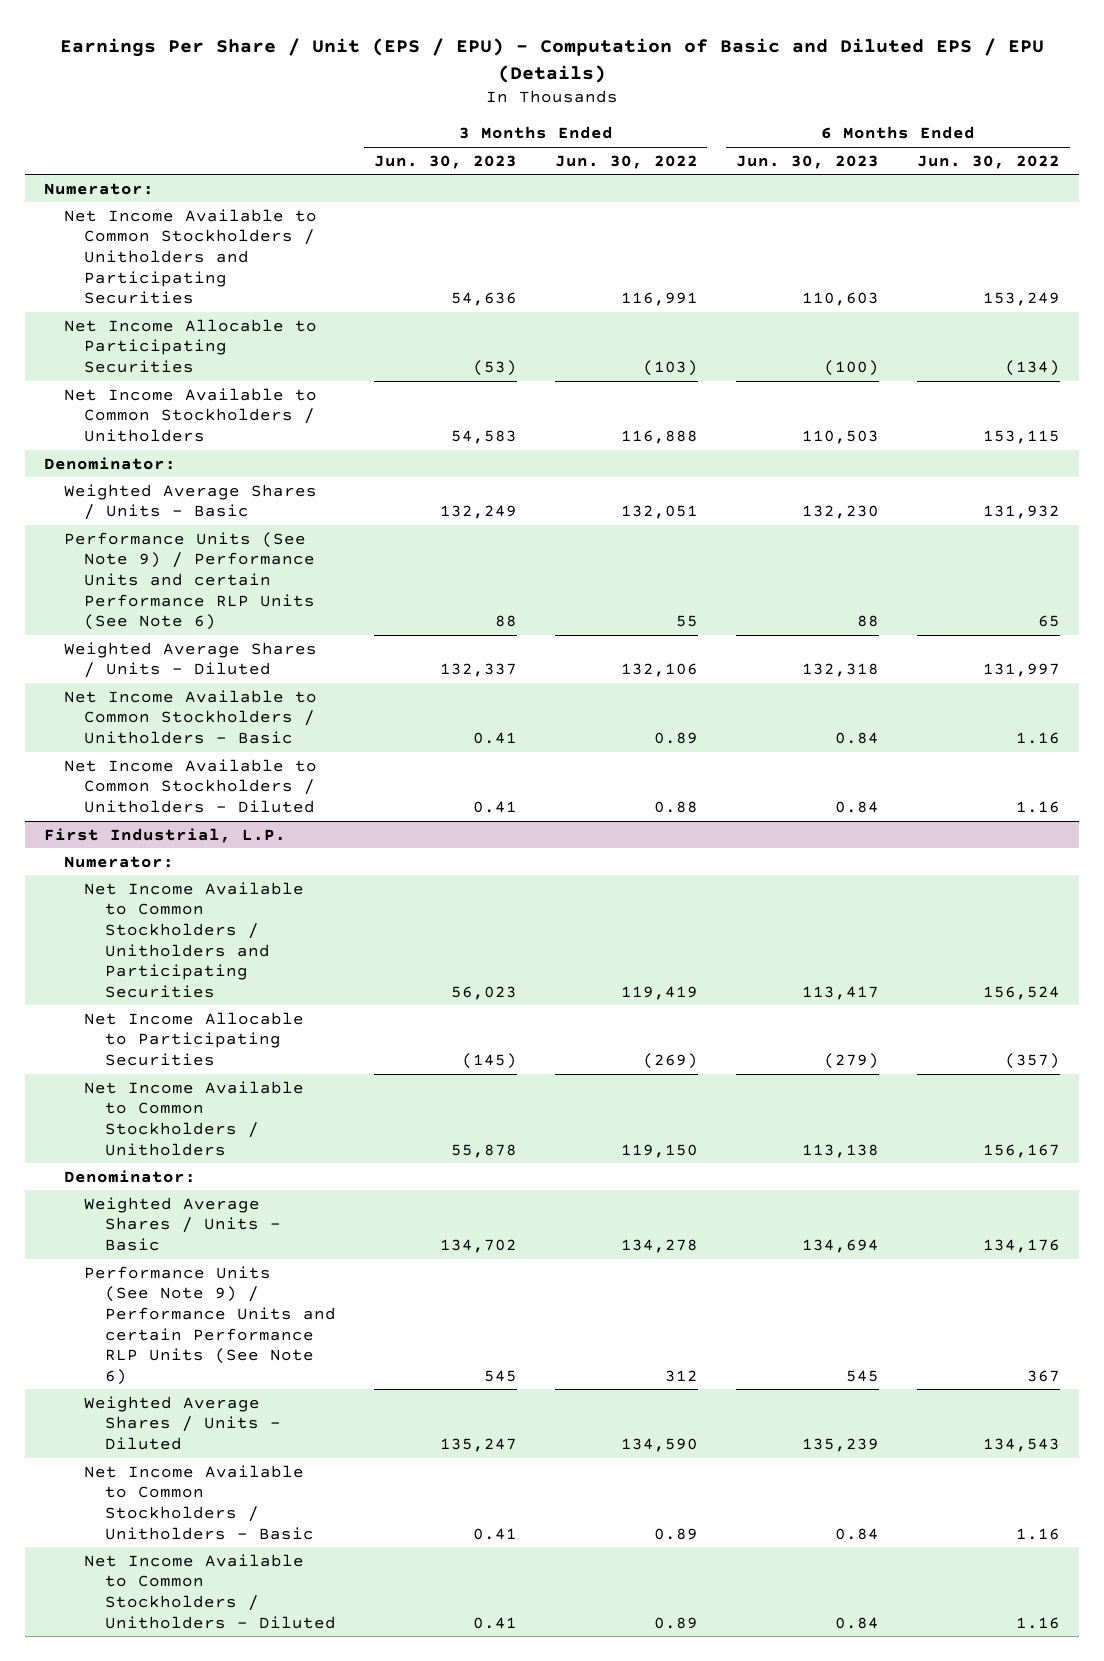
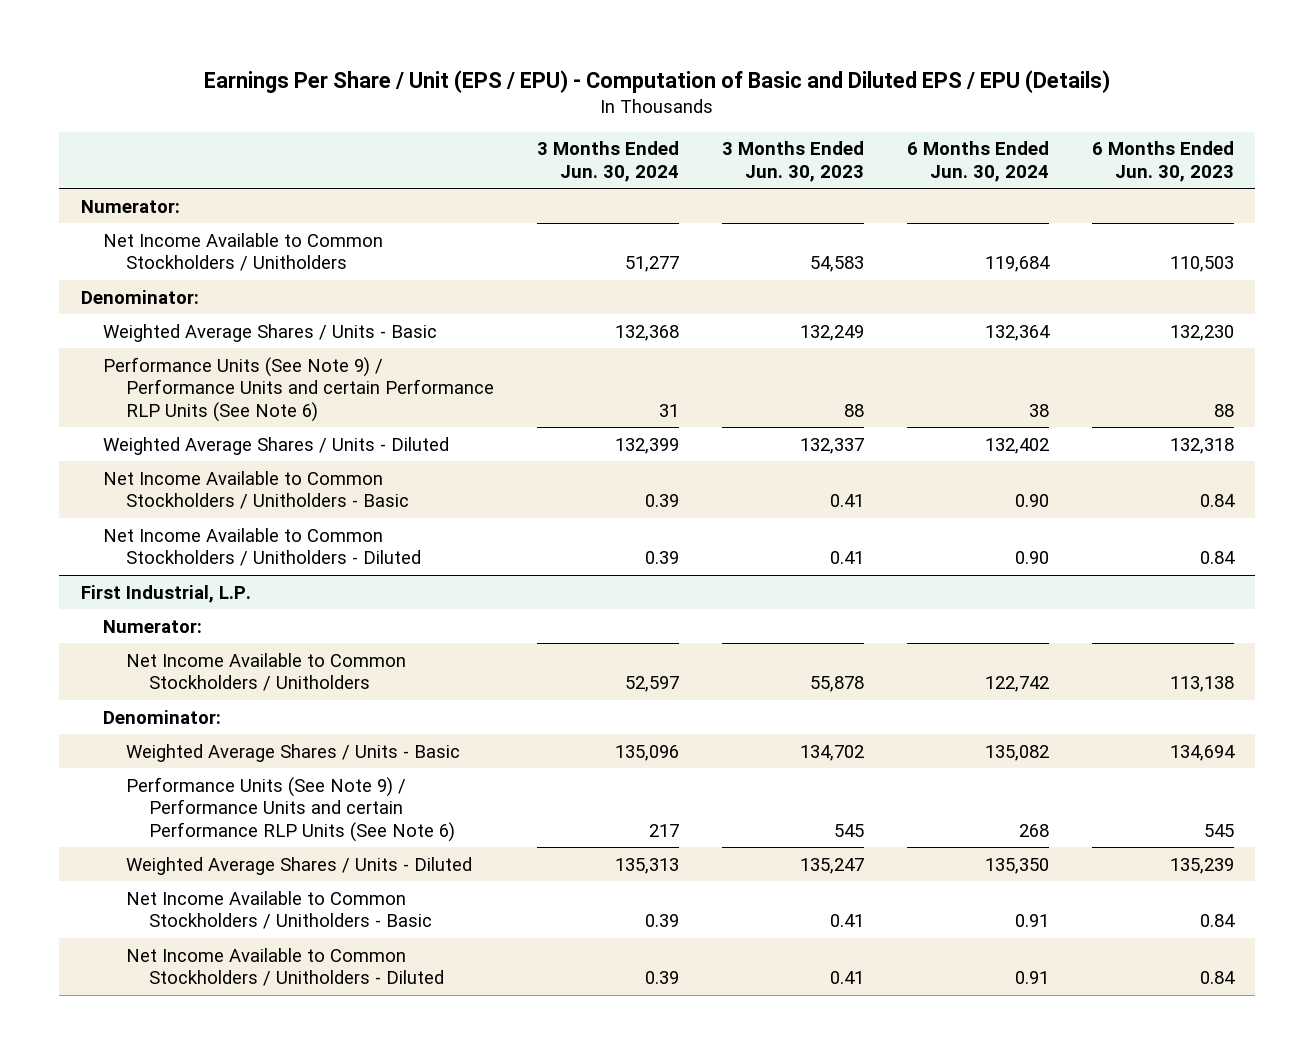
[554,154,698,169] Jun. 30, 2022 -> none
[917,154,1061,169] Jun. 30, 2022 -> none
none -> [536,141,679,183] 3 Months Ended Jun. 30, 2024
none -> [906,141,1049,183] 6 Months Ended Jun. 30, 2024
[64,208,318,305] Net Income Available to Common Stockholders / Unitholders and Participating Securities -> none
[64,318,318,373] Net Income Allocable to Participating Securities -> none
[84,881,305,998] Net Income Available to Common Stockholders / Unitholders and Participating Securities -> none
[84,1011,305,1066] Net Income Allocable to Participating Securities -> none

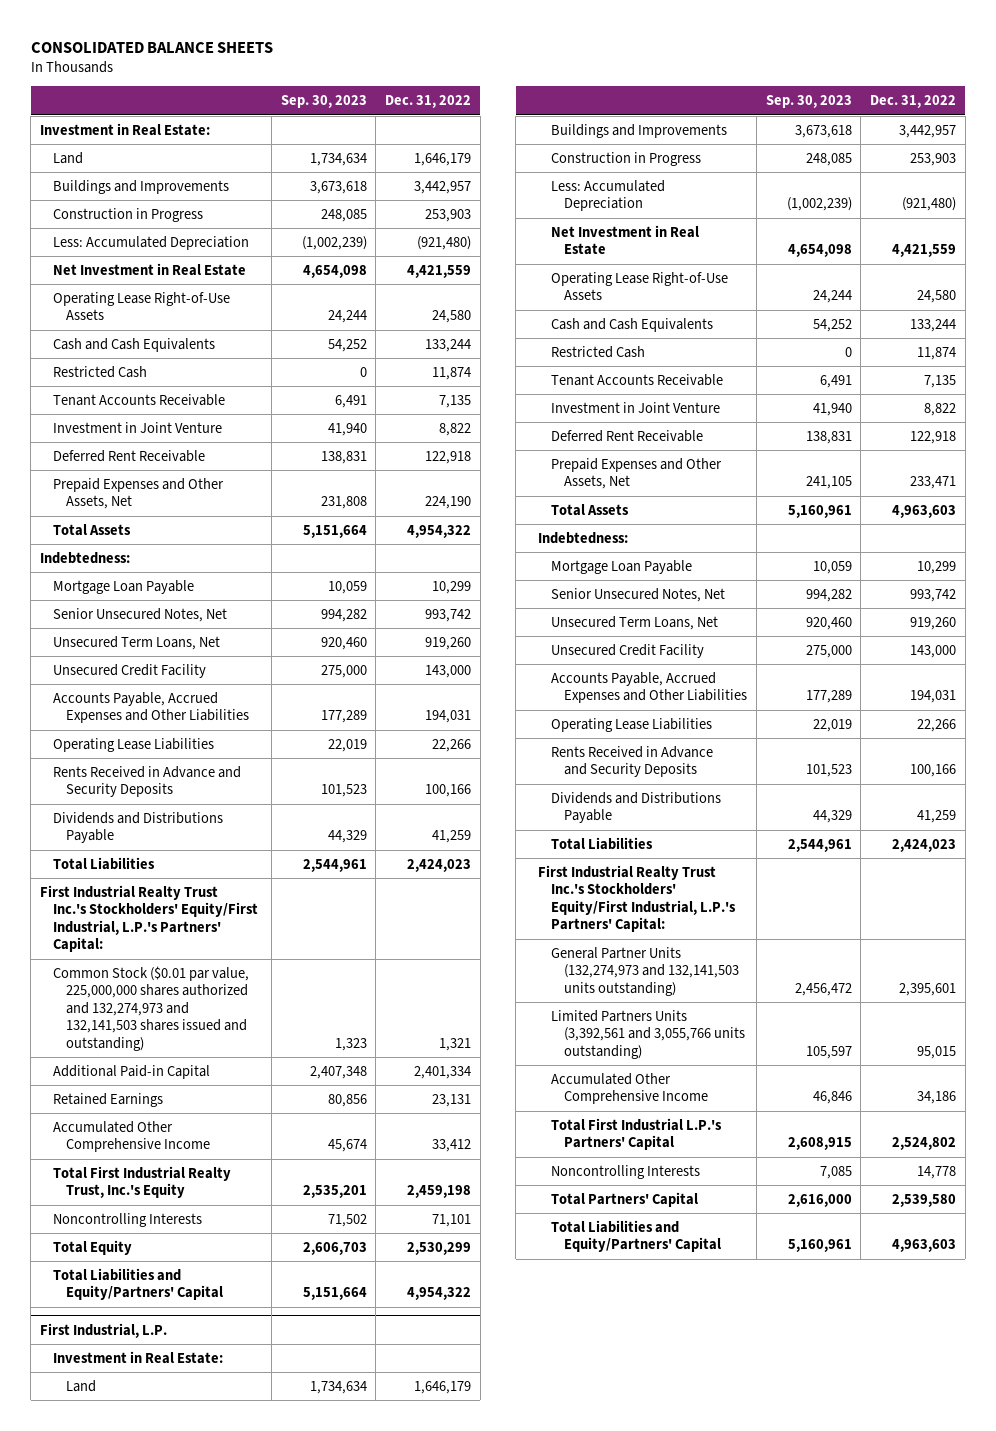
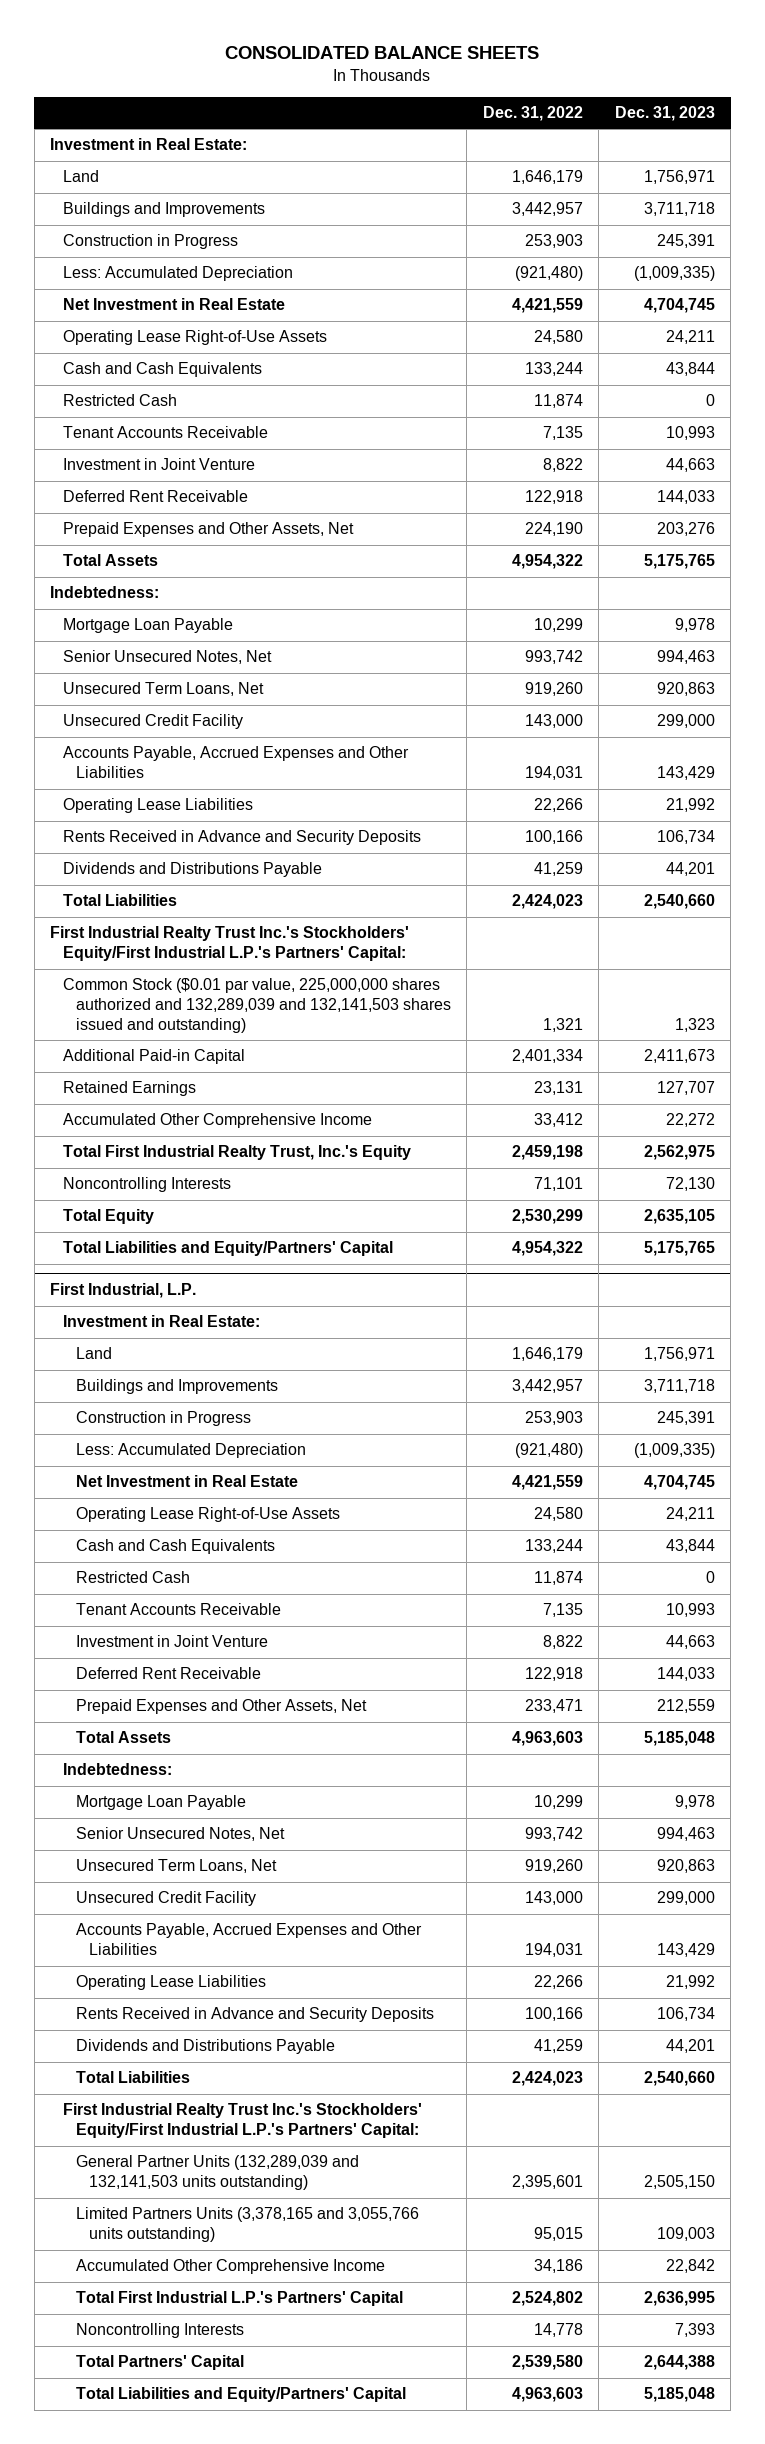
[280,95,367,109] Sep. 30, 2023 -> none
none -> [614,106,715,122] Dec. 31, 2023
[40,884,259,953] First Industrial Realty Trust Inc.'s Stockholders' Equity/First Industrial, L.P.'s Partners' Capital: -> [50,926,410,962] First Industrial Realty Trust Inc.'s Stockholders' Equity/First Industrial L.P.'s Partners' Capital:
[53,965,250,1051] Common Stock ($0.01 par value, 225,000,000 shares authorized and 132,274,973 and 132,141,503 shares issued and outstanding) -> [63,978,452,1034] Common Stock ($0.01 par value, 225,000,000 shares authorized and 132,289,039 and 132,141,503 shares issued and outstanding)
[538,864,737,933] First Industrial Realty Trust Inc.'s Stockholders' Equity/First Industrial, L.P.'s Partners' Capital: -> [63,2103,423,2139] First Industrial Realty Trust Inc.'s Stockholders' Equity/First Industrial L.P.'s Partners' Capital:
[551,946,740,996] General Partner Units (132,274,973 and 132,141,503 units outstanding) -> [76,2155,360,2191] General Partner Units (132,289,039 and 132,141,503 units outstanding)
[551,1009,746,1059] Limited Partners Units (3,392,561 and 3,055,766 units outstanding) -> [76,2207,420,2243] Limited Partners Units (3,378,165 and 3,055,766 units outstanding)

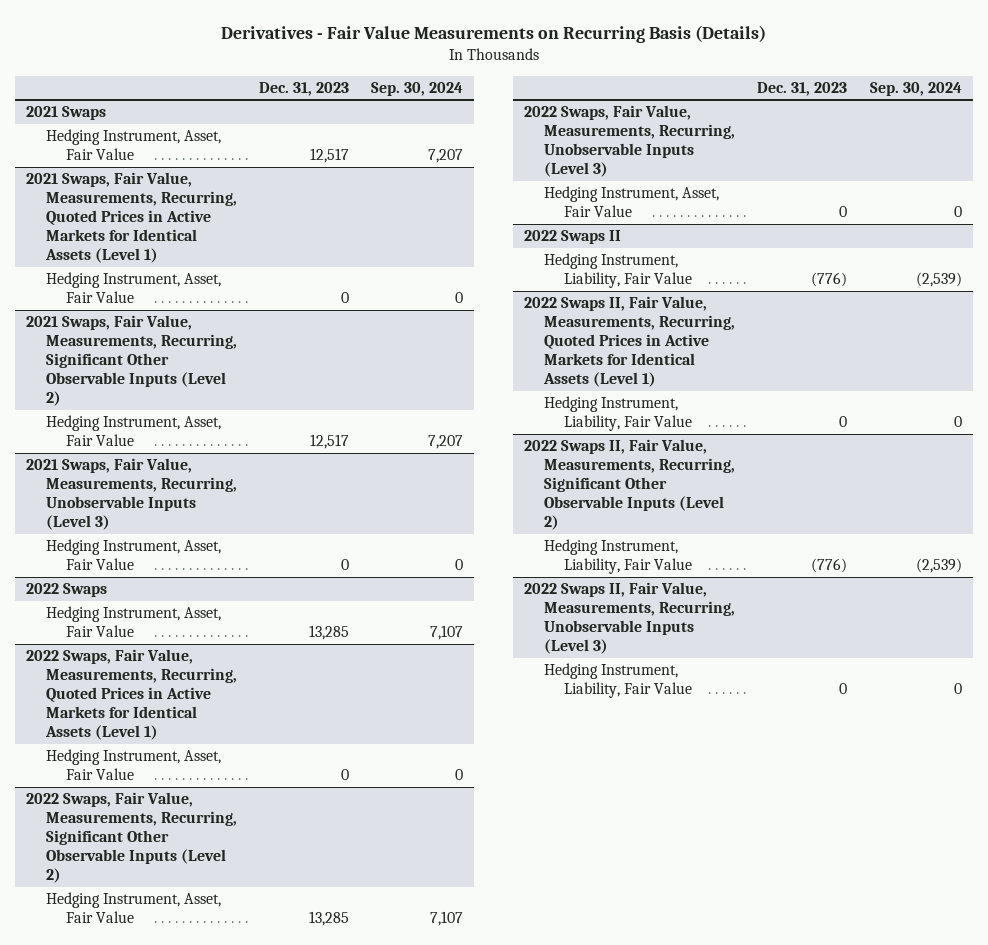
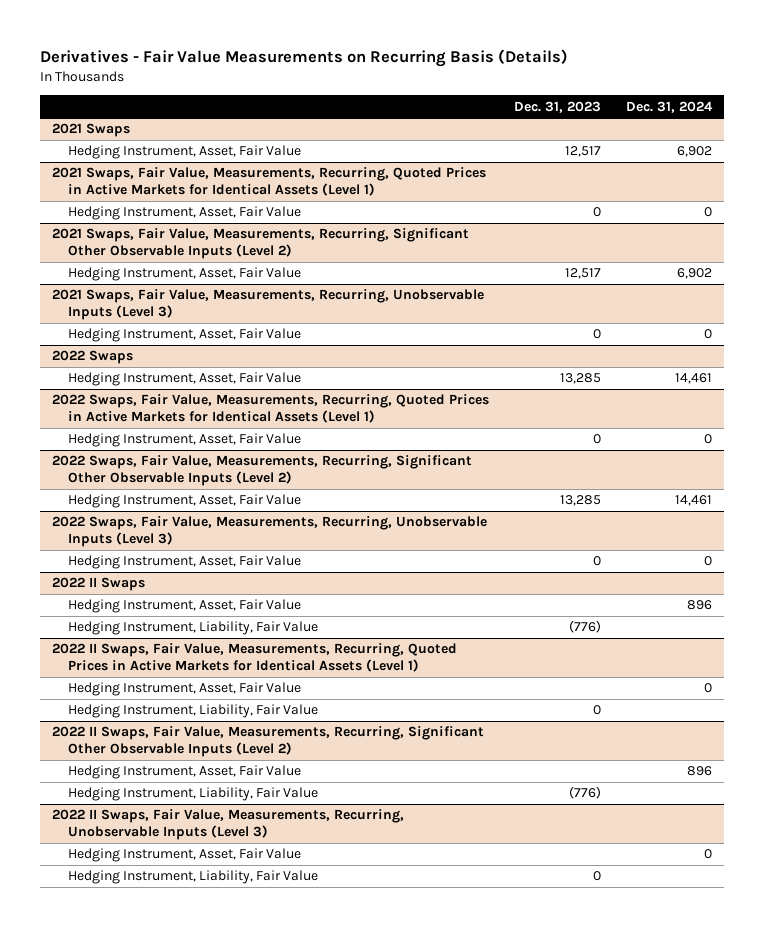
[371,81,464,96] Sep. 30, 2024 -> none
none -> [625,100,713,113] Dec. 31, 2024
[524,230,622,245] 2022 Swaps II -> [52,577,146,592] 2022 II Swaps
none -> [68,599,302,614] Hedging Instrument, Asset, Fair Value
[524,296,736,388] 2022 Swaps II, Fair Value, Measurements, Recurring, Quoted Prices in Active Markets for Identical Assets (Level 1) -> [52,643,458,673] 2022 II Swaps, Fair Value, Measurements, Recurring, Quoted Prices in Active Markets for Identical Assets (Level 1)
none -> [68,682,302,697] Hedging Instrument, Asset, Fair Value
[524,439,736,531] 2022 Swaps II, Fair Value, Measurements, Recurring, Significant Other Observable Inputs (Level 2) -> [52,726,485,758] 2022 II Swaps, Fair Value, Measurements, Recurring, Significant Other Observable Inputs (Level 2)
none -> [68,765,302,780] Hedging Instrument, Asset, Fair Value
[524,582,736,655] 2022 Swaps II, Fair Value, Measurements, Recurring, Unobservable Inputs (Level 3) -> [52,809,405,841] 2022 II Swaps, Fair Value, Measurements, Recurring, Unobservable Inputs (Level 3)
none -> [68,848,302,863] Hedging Instrument, Asset, Fair Value

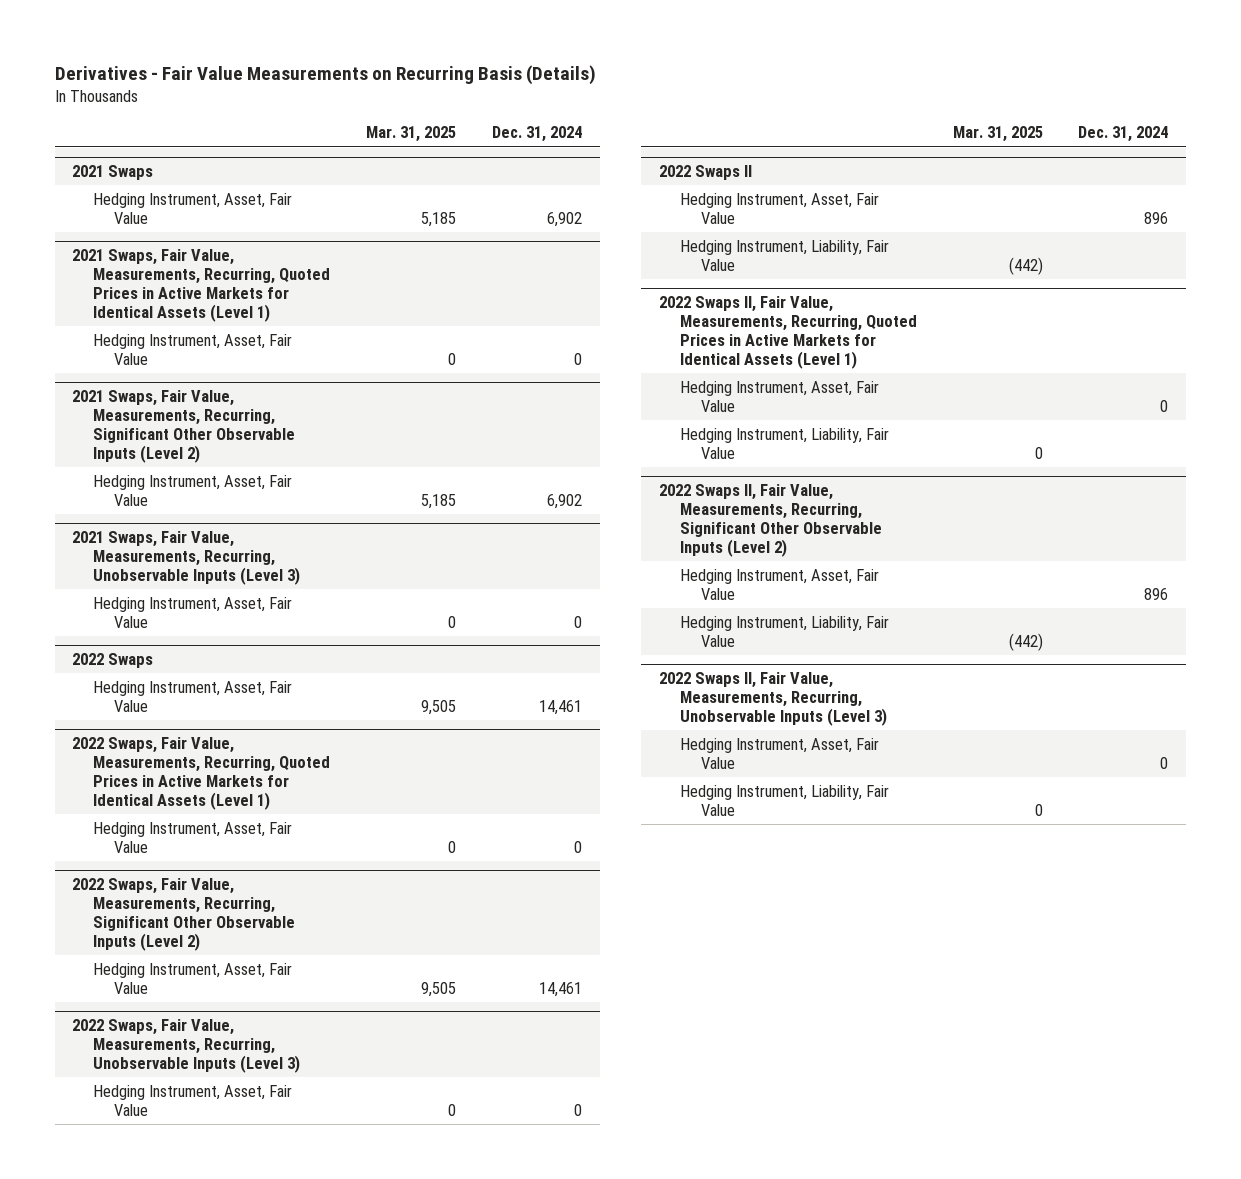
[514,100,602,113] Dec. 31, 2023 -> none
none -> [366,126,457,143] Mar. 31, 2025
[52,577,146,592] 2022 II Swaps -> [658,165,752,181] 2022 Swaps II
[52,643,458,673] 2022 II Swaps, Fair Value, Measurements, Recurring, Quoted Prices in Active Markets for Identical Assets (Level 1) -> [658,296,917,370] 2022 Swaps II, Fair Value, Measurements, Recurring, Quoted Prices in Active Markets for Identical Assets (Level 1)
[52,726,485,758] 2022 II Swaps, Fair Value, Measurements, Recurring, Significant Other Observable Inputs (Level 2) -> [658,484,882,558] 2022 Swaps II, Fair Value, Measurements, Recurring, Significant Other Observable Inputs (Level 2)
[52,809,405,841] 2022 II Swaps, Fair Value, Measurements, Recurring, Unobservable Inputs (Level 3) -> [658,672,887,727] 2022 Swaps II, Fair Value, Measurements, Recurring, Unobservable Inputs (Level 3)

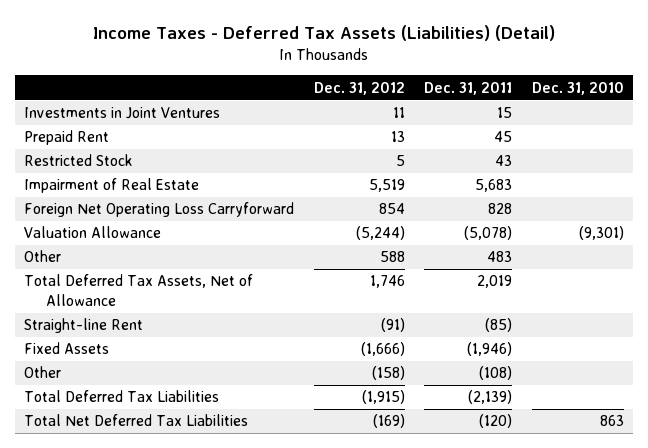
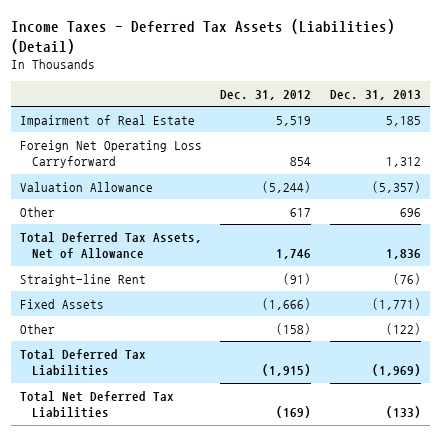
[424,81,513,95] Dec. 31, 2011 -> none
[531,81,624,95] Dec. 31, 2010 -> none
none -> [329,89,421,100] Dec. 31, 2013
[24,107,221,120] Investments in Joint Ventures -> none
[24,130,110,146] Prepaid Rent -> none
[24,154,134,167] Restricted Stock -> none
[379,251,405,263] 588 -> [290,207,312,217] 617

